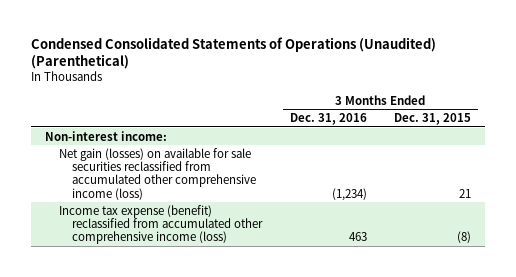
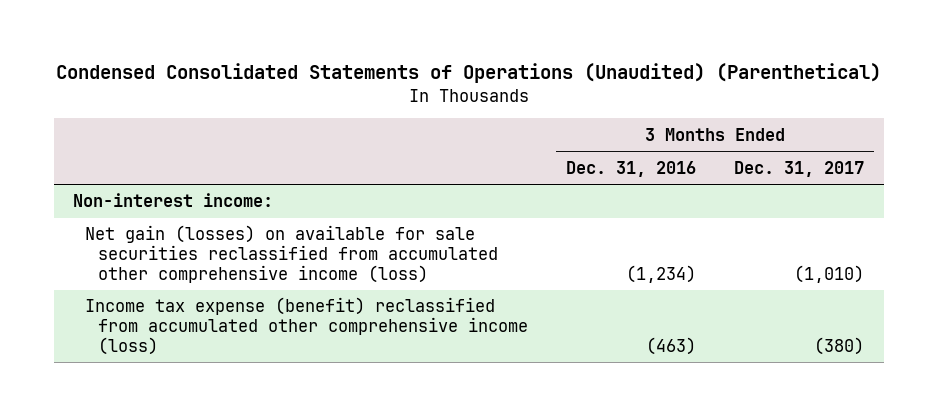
[393,113,471,126] Dec. 31, 2015 -> none
none -> [734,160,865,177] Dec. 31, 2017
[348,232,367,242] 463 -> [645,336,696,355] (463)

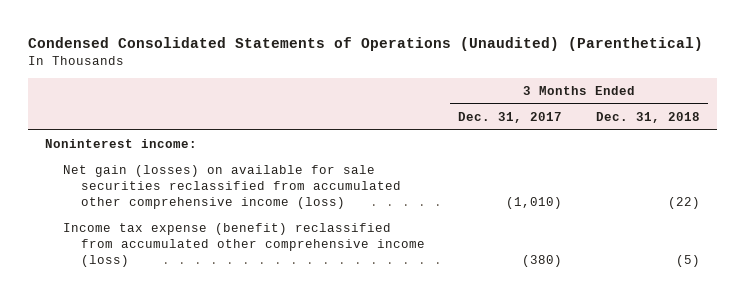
[565,160,696,177] Dec. 31, 2016 -> none
none -> [595,111,700,123] Dec. 31, 2018
[72,193,273,208] Non-interest income: -> [45,139,198,149] Noninterest income:

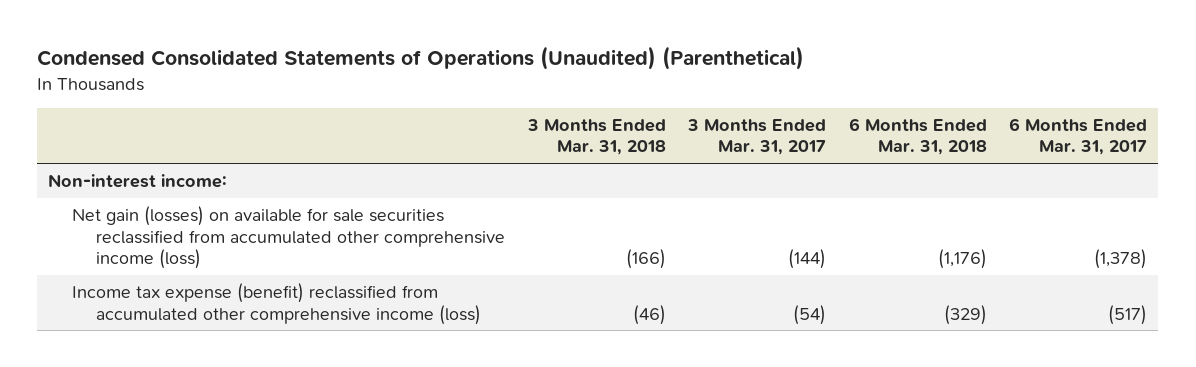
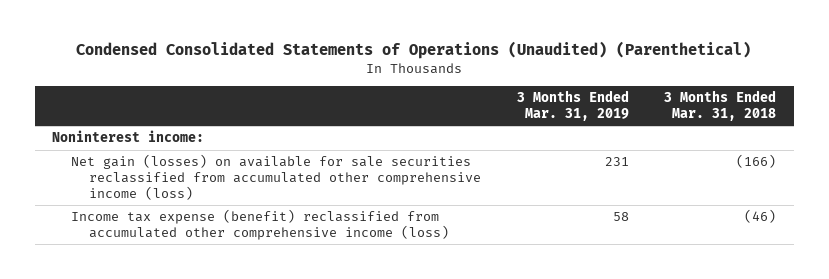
[687,118,827,156] 3 Months Ended Mar. 31, 2017 -> none
[848,117,987,156] 6 Months Ended Mar. 31, 2018 -> none
[1009,117,1148,156] 6 Months Ended Mar. 31, 2017 -> none
none -> [516,90,629,122] 3 Months Ended Mar. 31, 2019
[48,174,228,189] Non-interest income: -> [52,130,205,143] Noninterest income:

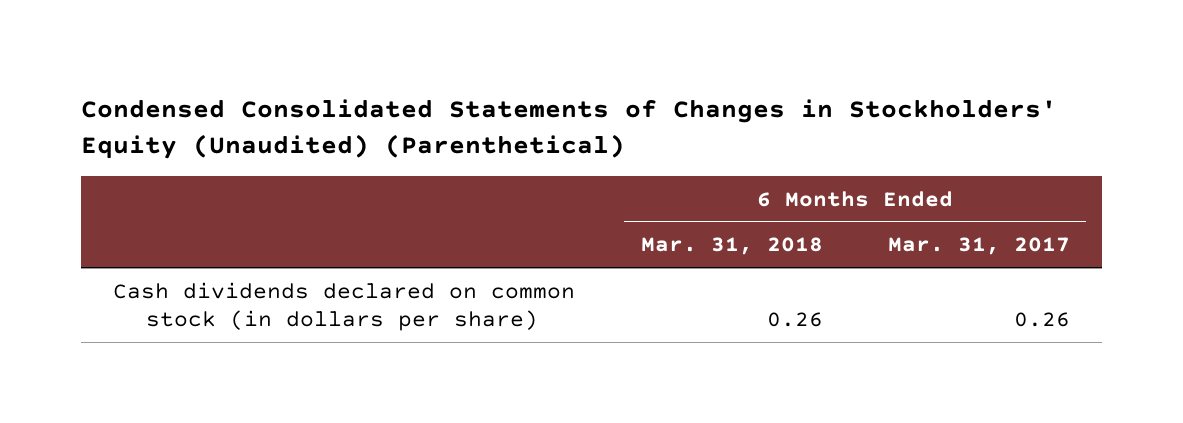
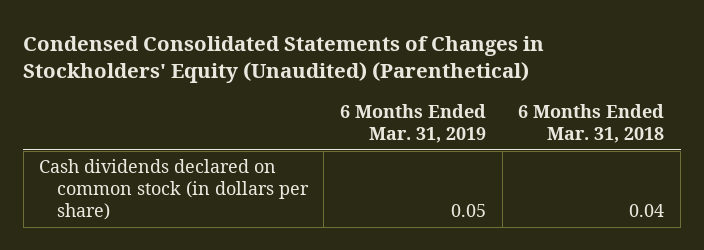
[887,237,1070,256] Mar. 31, 2017 -> none
none -> [340,104,487,144] 6 Months Ended Mar. 31, 2019
[766,311,823,327] 0.26 -> [629,204,665,218] 0.04

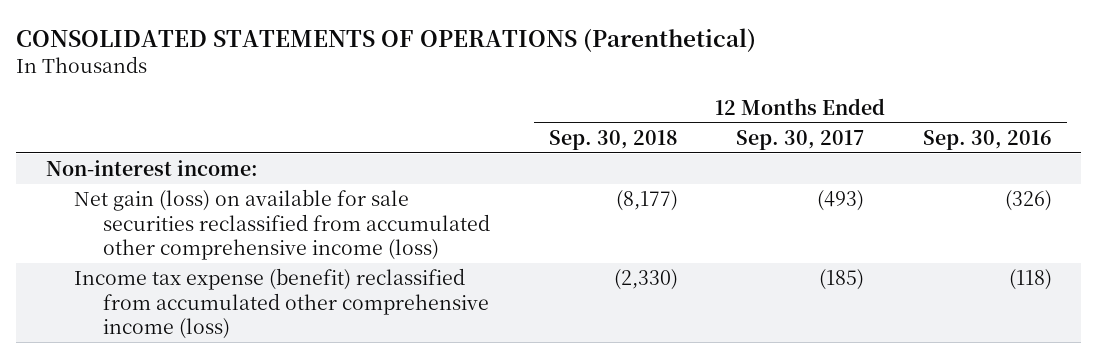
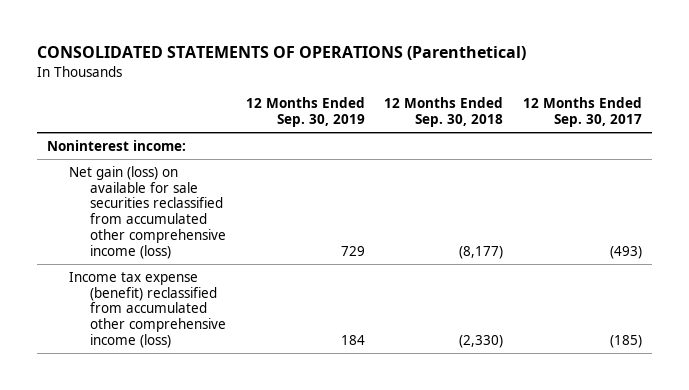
[923,130,1053,151] Sep. 30, 2016 -> none
none -> [245,97,365,128] 12 Months Ended Sep. 30, 2019
[45,160,258,177] Non-interest income: -> [46,139,186,151] Noninterest income:

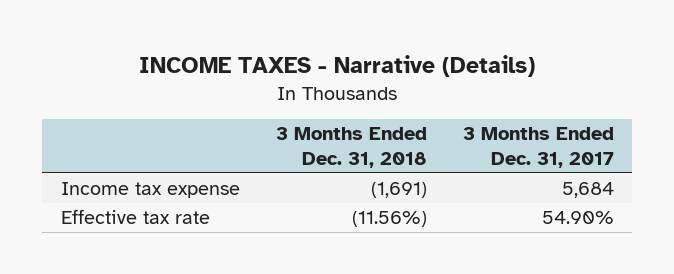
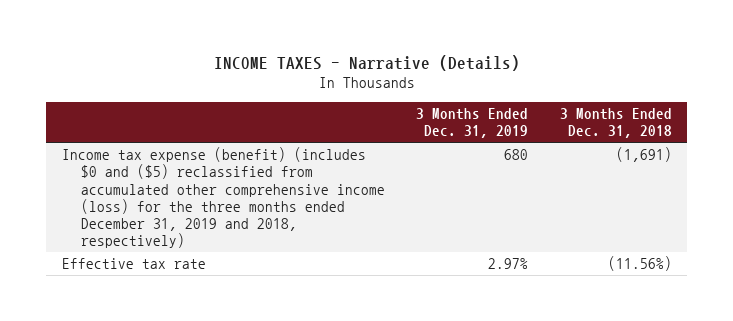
[462,127,614,168] 3 Months Ended Dec. 31, 2017 -> none
none -> [416,108,529,139] 3 Months Ended Dec. 31, 2019
[60,182,240,199] Income tax expense -> [61,147,386,249] Income tax expense (benefit) (includes $0 and ($5) reclassified from accumulated other comprehensive income (loss) for the three months ended December 31, 2019 and 2018, respectively)

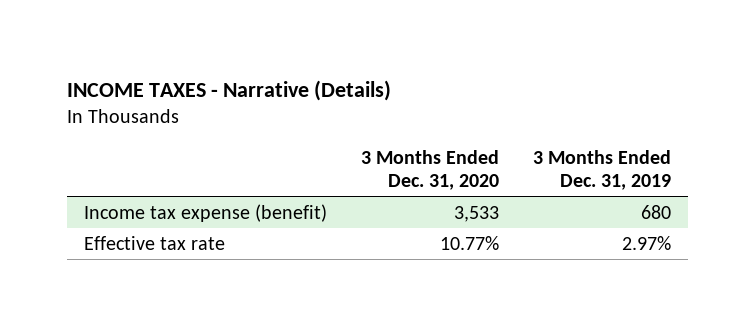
[559,108,672,139] 3 Months Ended Dec. 31, 2018 -> none
none -> [361,149,500,190] 3 Months Ended Dec. 31, 2020
[61,147,386,249] Income tax expense (benefit) (includes $0 and ($5) reclassified from accumulated other comprehensive income (loss) for the three months ended December 31, 2019 and 2018, respectively) -> [83,203,327,222] Income tax expense (benefit)

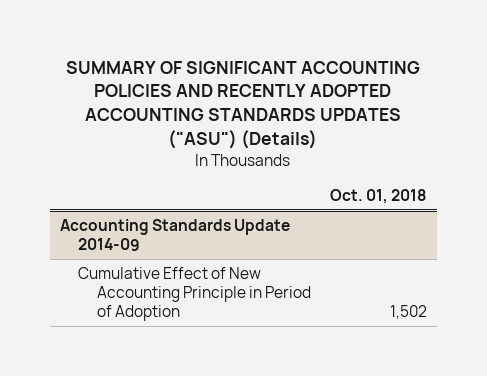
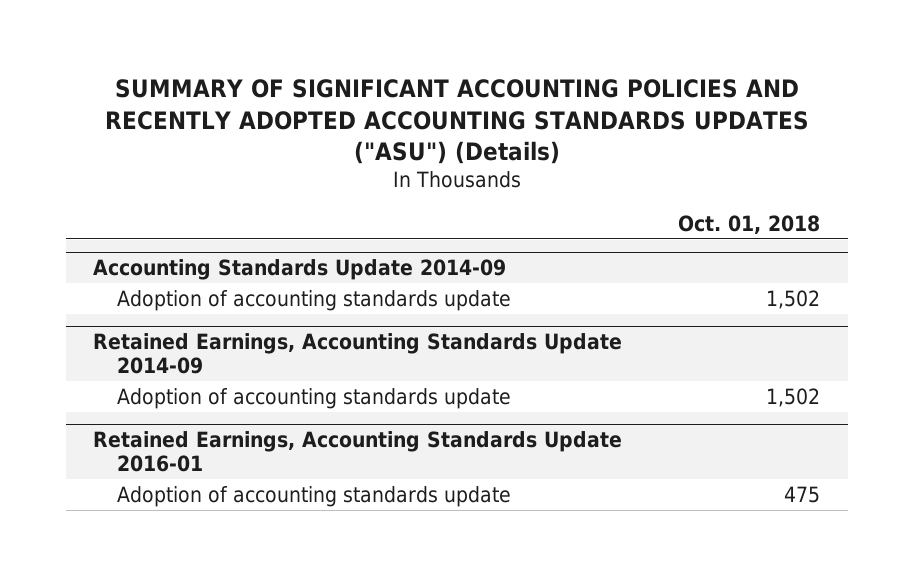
[78,266,311,321] Cumulative Effect of New Accounting Principle in Period of Adoption -> [116,289,511,311] Adoption of accounting standards update
none -> [93,333,623,375] Retained Earnings, Accounting Standards Update 2014-09
none -> [116,387,511,409] Adoption of accounting standards update
none -> [93,431,623,473] Retained Earnings, Accounting Standards Update 2016-01
none -> [116,485,511,507] Adoption of accounting standards update

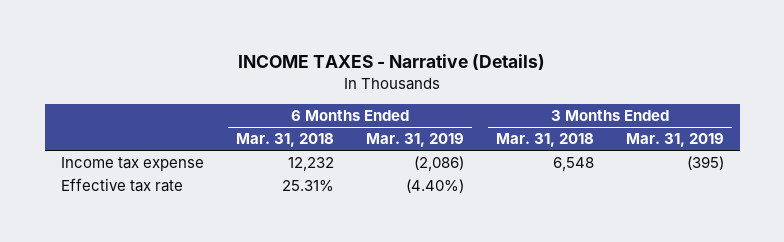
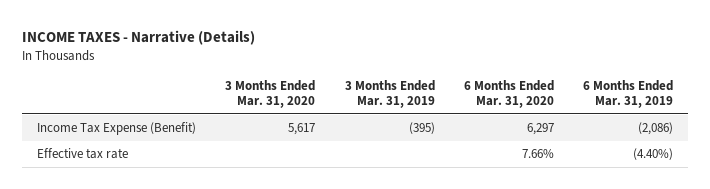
[235,133,334,148] Mar. 31, 2018 -> none
[495,133,594,148] Mar. 31, 2018 -> none
none -> [225,79,316,109] 3 Months Ended Mar. 31, 2020
none -> [463,79,554,109] 6 Months Ended Mar. 31, 2020
[60,157,204,172] Income tax expense -> [36,122,196,136] Income Tax Expense (Benefit)

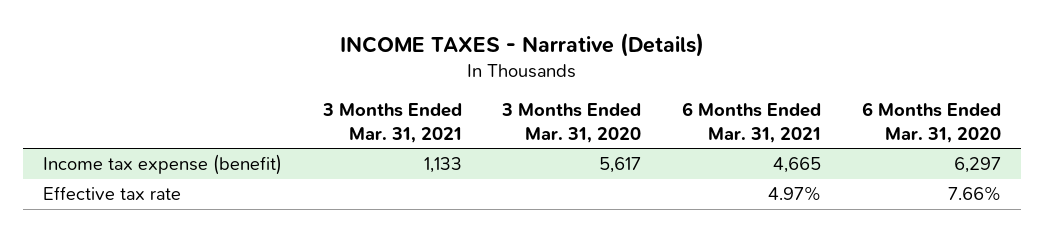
[344,79,435,109] 3 Months Ended Mar. 31, 2019 -> none
[583,79,674,109] 6 Months Ended Mar. 31, 2019 -> none
none -> [321,103,462,143] 3 Months Ended Mar. 31, 2021
none -> [681,102,821,143] 6 Months Ended Mar. 31, 2021
[36,122,196,136] Income Tax Expense (Benefit) -> [43,154,283,176] Income tax expense (benefit)

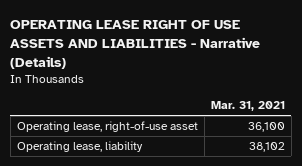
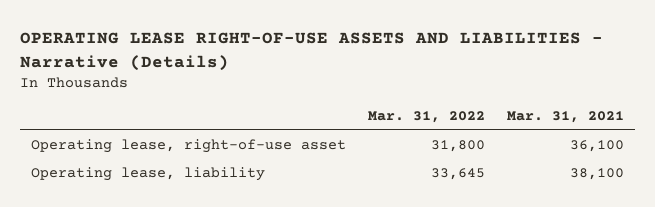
[10,20,261,69] OPERATING LEASE RIGHT OF USE ASSETS AND LIABILITIES - Narrative (Details) -> [19,32,603,71] OPERATING LEASE RIGHT-OF-USE ASSETS AND LIABILITIES - Narrative (Details)
none -> [367,111,485,124] Mar. 31, 2022
[248,142,285,153] 38,102 -> [570,168,625,181] 38,100

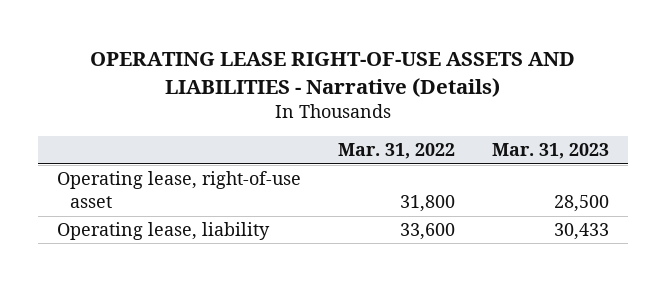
[507,111,625,124] Mar. 31, 2021 -> none
none -> [492,143,610,160] Mar. 31, 2023
[430,168,485,181] 33,645 -> [400,223,456,241] 33,600

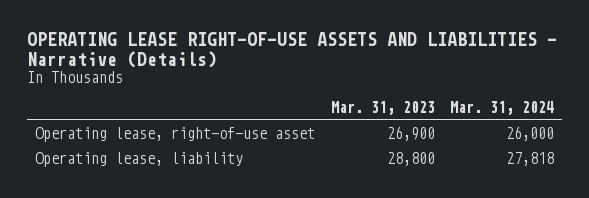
[338,143,456,160] Mar. 31, 2022 -> none
none -> [450,101,555,116] Mar. 31, 2024
[554,195,610,213] 28,500 -> [386,126,435,142] 26,900
[554,223,610,241] 30,433 -> [386,152,435,167] 28,800

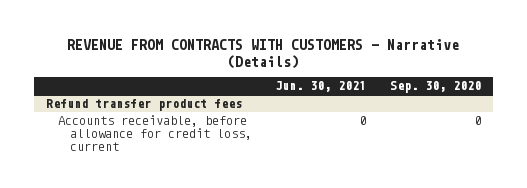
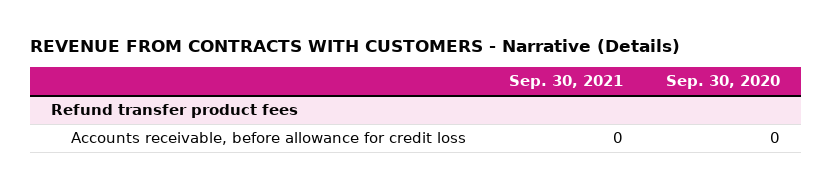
[275,81,367,93] Jun. 30, 2021 -> none
none -> [509,75,624,90] Sep. 30, 2021
[57,115,252,151] Accounts receivable, before allowance for credit loss, current -> [71,132,467,146] Accounts receivable, before allowance for credit loss

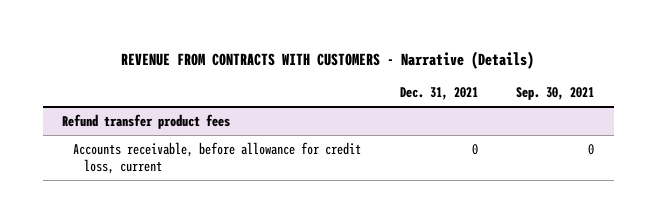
[665,75,780,90] Sep. 30, 2020 -> none
none -> [399,87,478,101] Dec. 31, 2021
[71,132,467,146] Accounts receivable, before allowance for credit loss -> [73,141,362,174] Accounts receivable, before allowance for credit loss, current

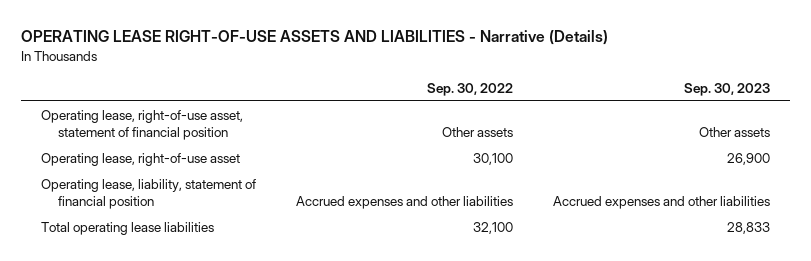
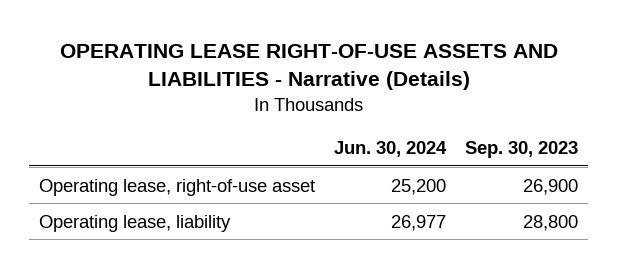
[427,82,514,96] Sep. 30, 2022 -> none
none -> [334,140,448,157] Jun. 30, 2024
[41,110,244,141] Operating lease, right-of-use asset, statement of financial position -> none
[41,179,257,210] Operating lease, liability, statement of financial position -> none
[41,222,215,236] Total operating lease liabilities -> [38,214,231,232] Operating lease, liability
[727,222,771,235] 28,833 -> [523,214,579,231] 28,800

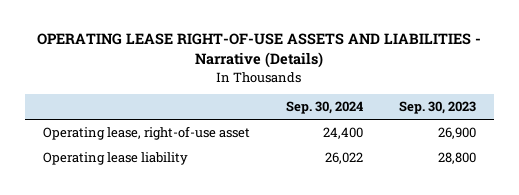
[334,140,448,157] Jun. 30, 2024 -> none
none -> [285,101,363,115] Sep. 30, 2024
[38,214,231,232] Operating lease, liability -> [42,151,188,165] Operating lease liability

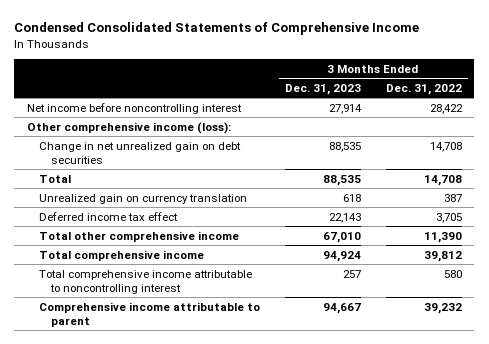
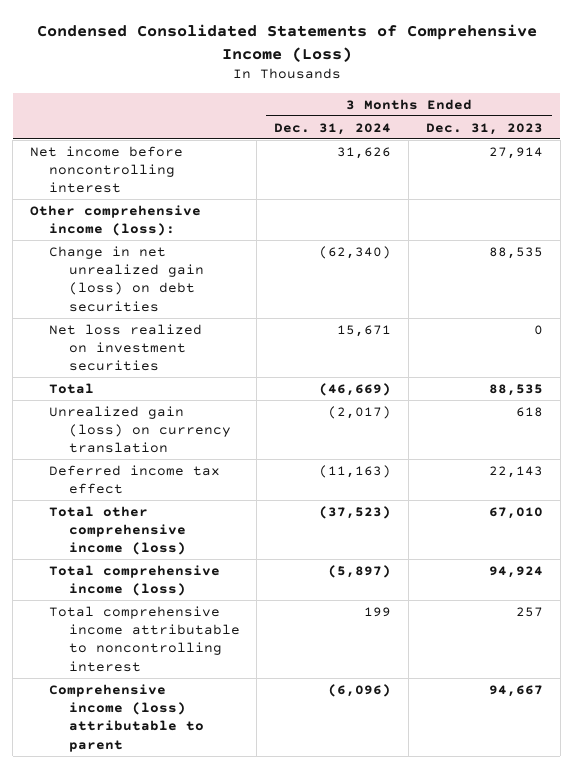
[14,22,420,36] Condensed Consolidated Statements of Comprehensive Income -> [36,23,537,62] Condensed Consolidated Statements of Comprehensive Income (Loss)
[385,83,462,95] Dec. 31, 2022 -> none
none -> [274,122,392,135] Dec. 31, 2024
[38,141,241,164] Change in net unrealized gain on debt securities -> [49,245,204,312] Change in net unrealized gain (loss) on debt securities
none -> [49,323,203,372] Net loss realized on investment securities
[38,193,247,204] Unrealized gain on currency translation -> [49,405,231,454] Unrealized gain (loss) on currency translation
[38,230,239,242] Total other comprehensive income -> [49,505,186,556] Total other comprehensive income (loss)
[38,249,204,261] Total comprehensive income -> [49,564,221,597] Total comprehensive income (loss)
[38,301,260,327] Comprehensive income attributable to parent -> [49,683,204,752] Comprehensive income (loss) attributable to parent

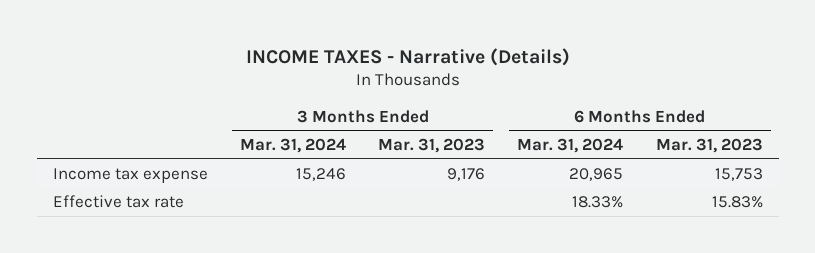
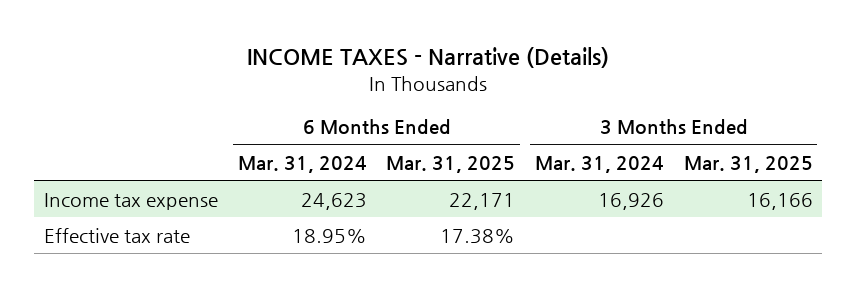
[378,138,486,154] Mar. 31, 2023 -> none
[655,138,763,154] Mar. 31, 2023 -> none
none -> [386,156,516,174] Mar. 31, 2025
none -> [683,156,813,174] Mar. 31, 2025
[295,168,346,182] 15,246 -> [597,192,664,210] 16,926
[569,168,624,182] 20,965 -> [300,192,367,210] 24,623
[572,196,624,209] 18.33% -> [291,228,367,243] 18.95%

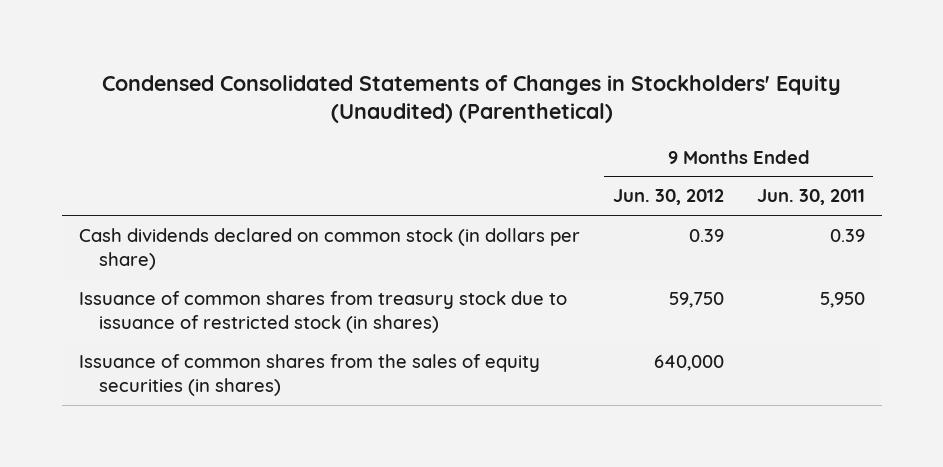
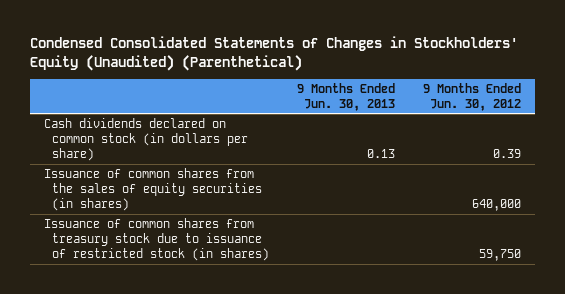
[756,189,865,206] Jun. 30, 2011 -> none
none -> [297,82,396,111] 9 Months Ended Jun. 30, 2013
[78,290,567,333] Issuance of common shares from treasury stock due to issuance of restricted stock (in shares) -> [43,217,270,262] Issuance of common shares from treasury stock due to issuance of restricted stock (in shares)

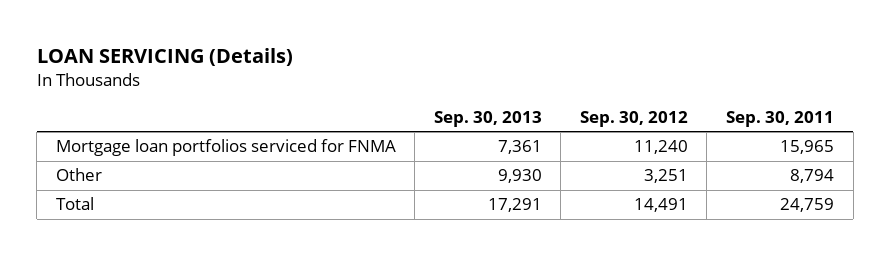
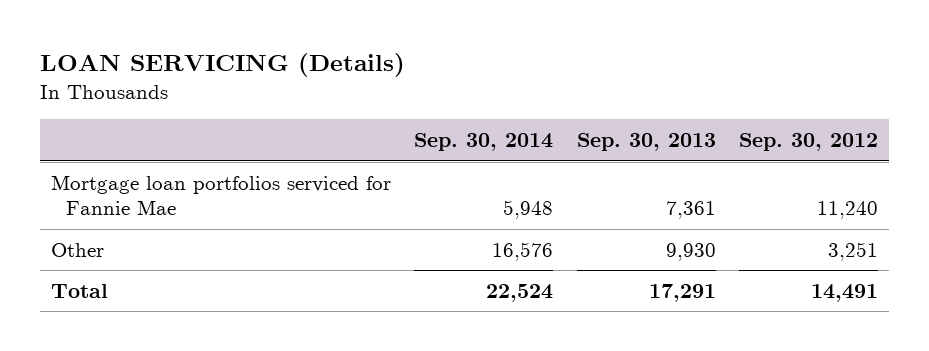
[725,110,834,127] Sep. 30, 2011 -> none
none -> [414,133,554,152] Sep. 30, 2014
[55,139,396,157] Mortgage loan portfolios serviced for FNMA -> [51,174,392,216] Mortgage loan portfolios serviced for Fannie Mae

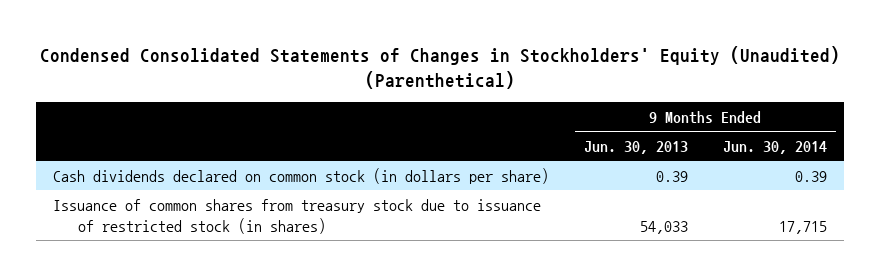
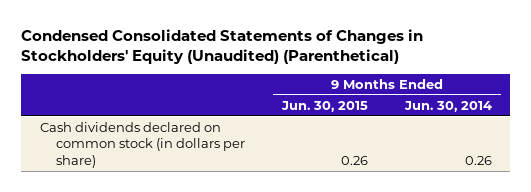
[584,140,689,154] Jun. 30, 2013 -> none
none -> [281,100,369,112] Jun. 30, 2015
[53,198,542,234] Issuance of common shares from treasury stock due to issuance of restricted stock (in shares) -> none
[794,170,827,182] 0.39 -> [464,155,492,165] 0.26

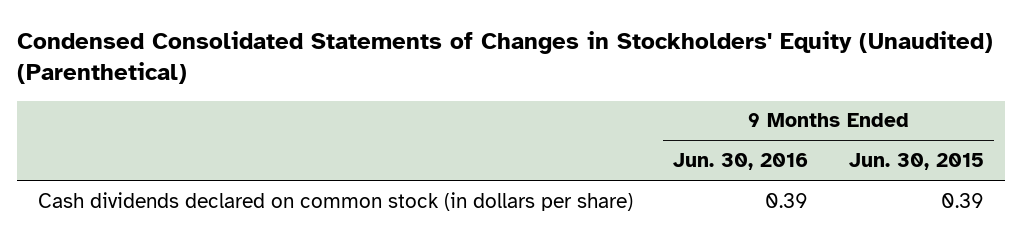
[403,100,492,112] Jun. 30, 2014 -> none
none -> [673,153,809,171] Jun. 30, 2016
[341,155,369,165] 0.26 -> [941,192,985,208] 0.39

